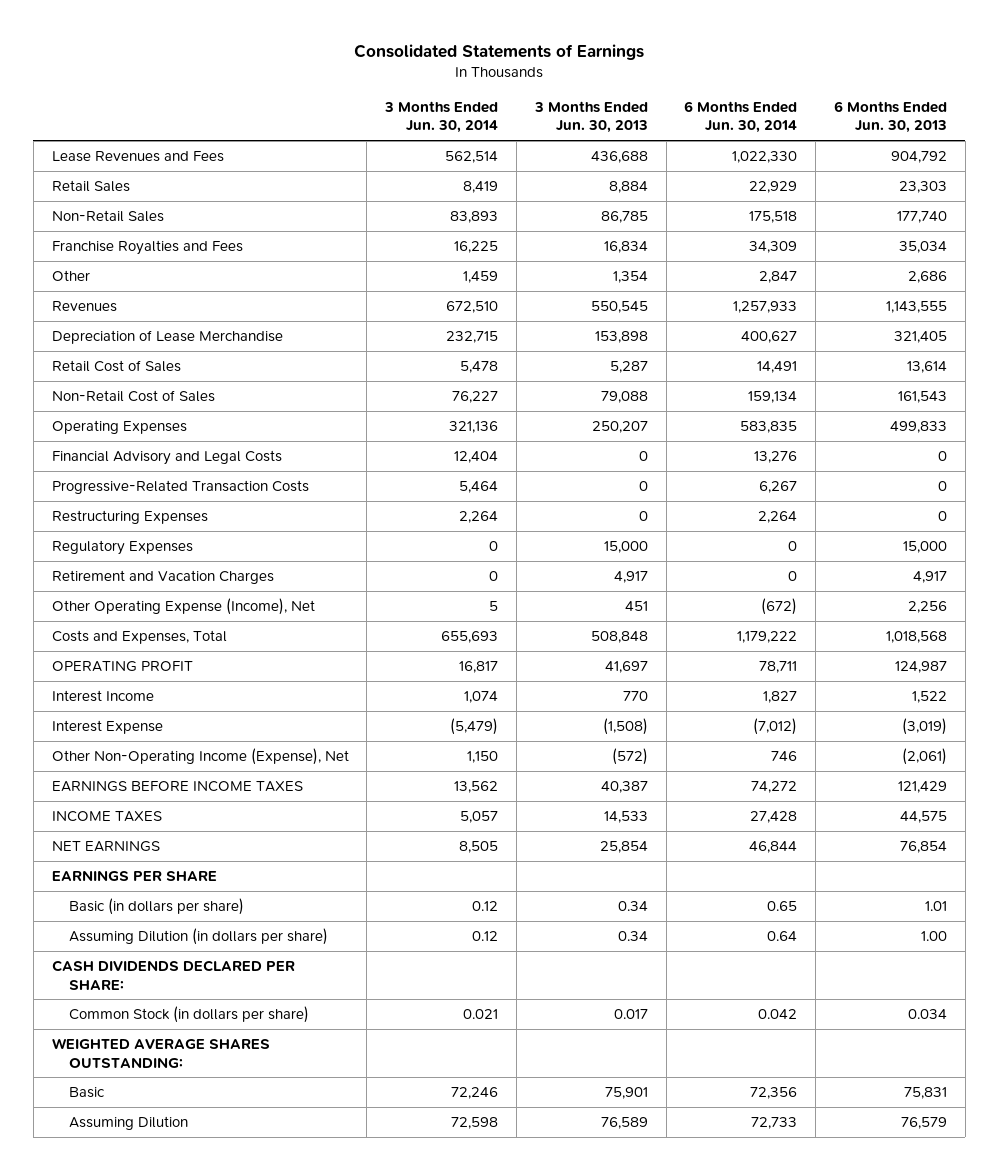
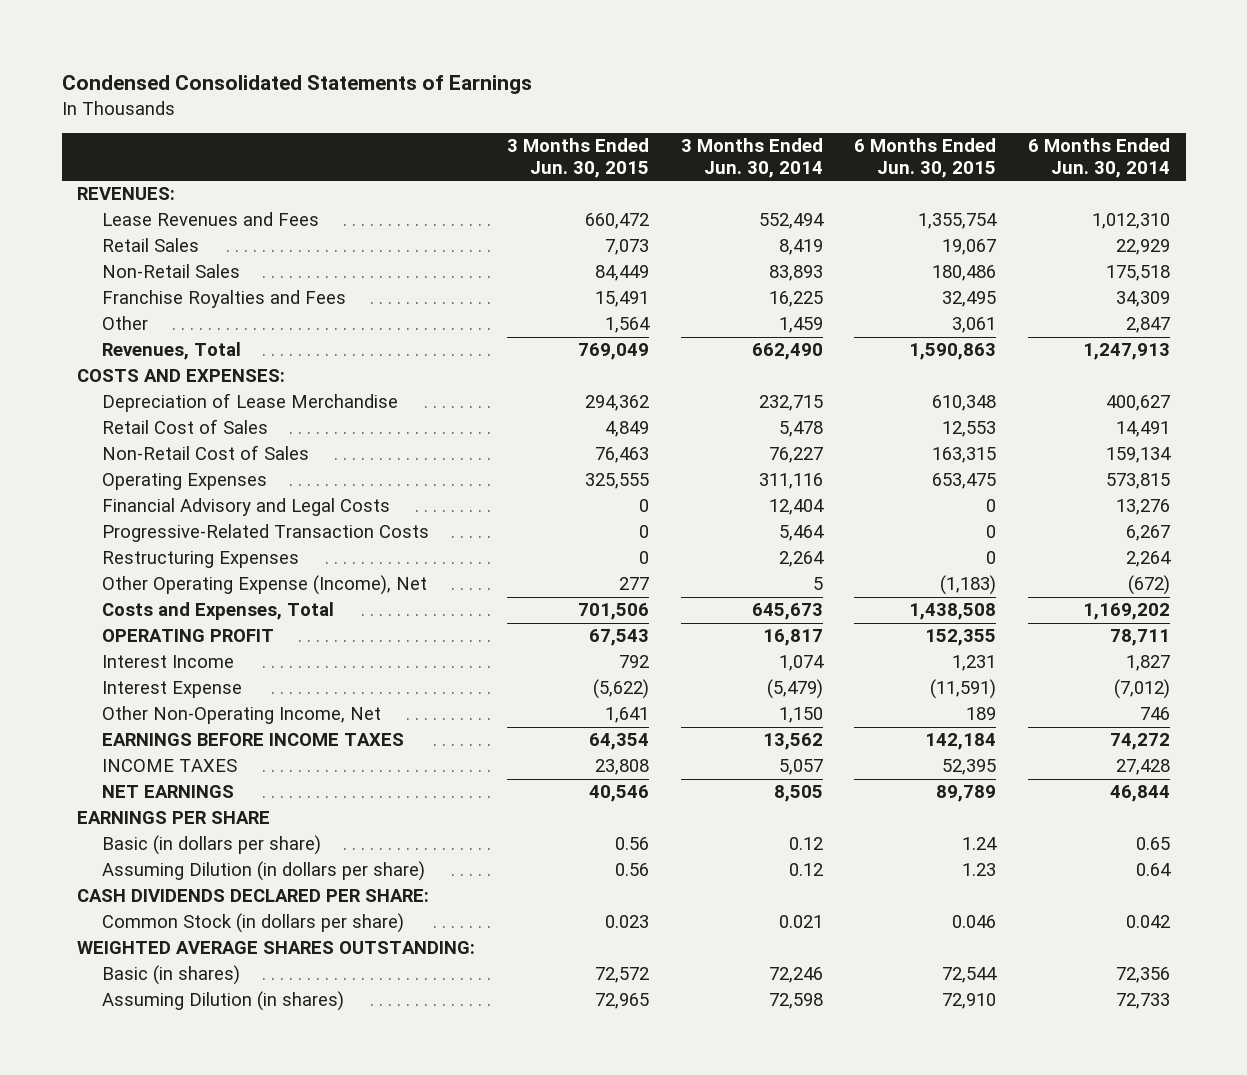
[354,43,645,60] Consolidated Statements of Earnings -> [61,74,532,94] Condensed Consolidated Statements of Earnings
[533,100,648,134] 3 Months Ended Jun. 30, 2013 -> none
[834,100,948,134] 6 Months Ended Jun. 30, 2013 -> none
none -> [507,138,650,178] 3 Months Ended Jun. 30, 2015
none -> [854,138,997,178] 6 Months Ended Jun. 30, 2015
none -> [77,187,176,201] REVENUES:
[445,151,499,164] 562,514 -> [758,213,824,230] 552,494
[732,151,798,164] 1,022,330 -> [1092,213,1171,230] 1,012,310
[51,301,117,313] Revenues -> [101,342,241,361] Revenues, Total
[446,301,499,314] 672,510 -> [751,343,823,361] 662,490
[733,301,798,314] 1,257,933 -> [1083,343,1171,361] 1,247,913
none -> [77,369,286,383] COSTS AND EXPENSES:
[449,421,499,434] 321,136 -> [758,473,823,490] 311,116
[740,421,798,434] 583,835 -> [1106,473,1171,490] 573,815
[51,540,193,556] Regulatory Expenses -> none
[51,570,274,585] Retirement and Vacation Charges -> none
[441,631,499,644] 655,693 -> [751,603,823,621] 645,673
[737,631,798,644] 1,179,222 -> [1083,603,1171,621] 1,169,202
[51,748,349,766] Other Non-Operating Income (Expense), Net -> [101,706,381,725] Other Non-Operating Income, Net
[69,1087,106,1099] Basic -> [101,965,240,986] Basic (in shares)
[69,1116,189,1131] Assuming Dilution -> [101,991,344,1012] Assuming Dilution (in shares)

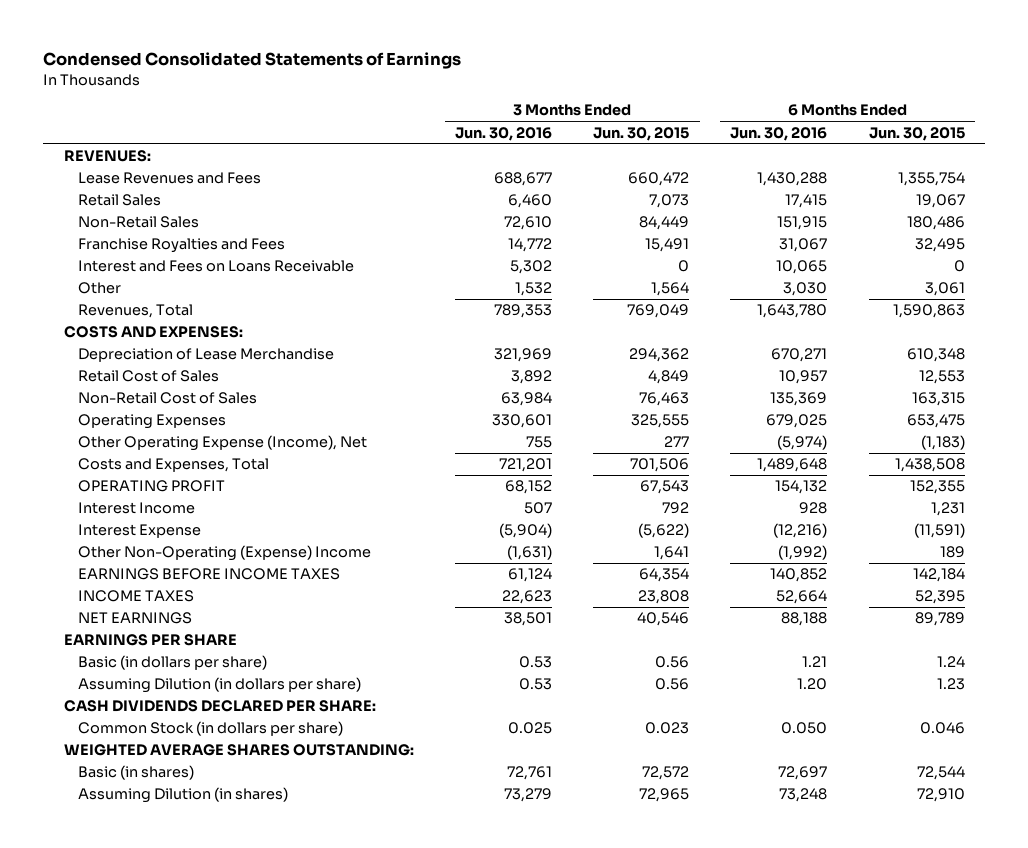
[680,138,823,178] 3 Months Ended Jun. 30, 2014 -> none
[1028,138,1171,178] 6 Months Ended Jun. 30, 2014 -> none
none -> [454,126,552,141] Jun. 30, 2016
none -> [730,126,828,141] Jun. 30, 2016
none -> [78,260,355,273] Interest and Fees on Loans Receivable
[101,498,390,517] Financial Advisory and Legal Costs -> none
[101,524,429,543] Progressive-Related Transaction Costs -> none
[101,551,299,569] Restructuring Expenses -> none
[101,706,381,725] Other Non-Operating Income, Net -> [78,545,372,562] Other Non-Operating (Expense) Income

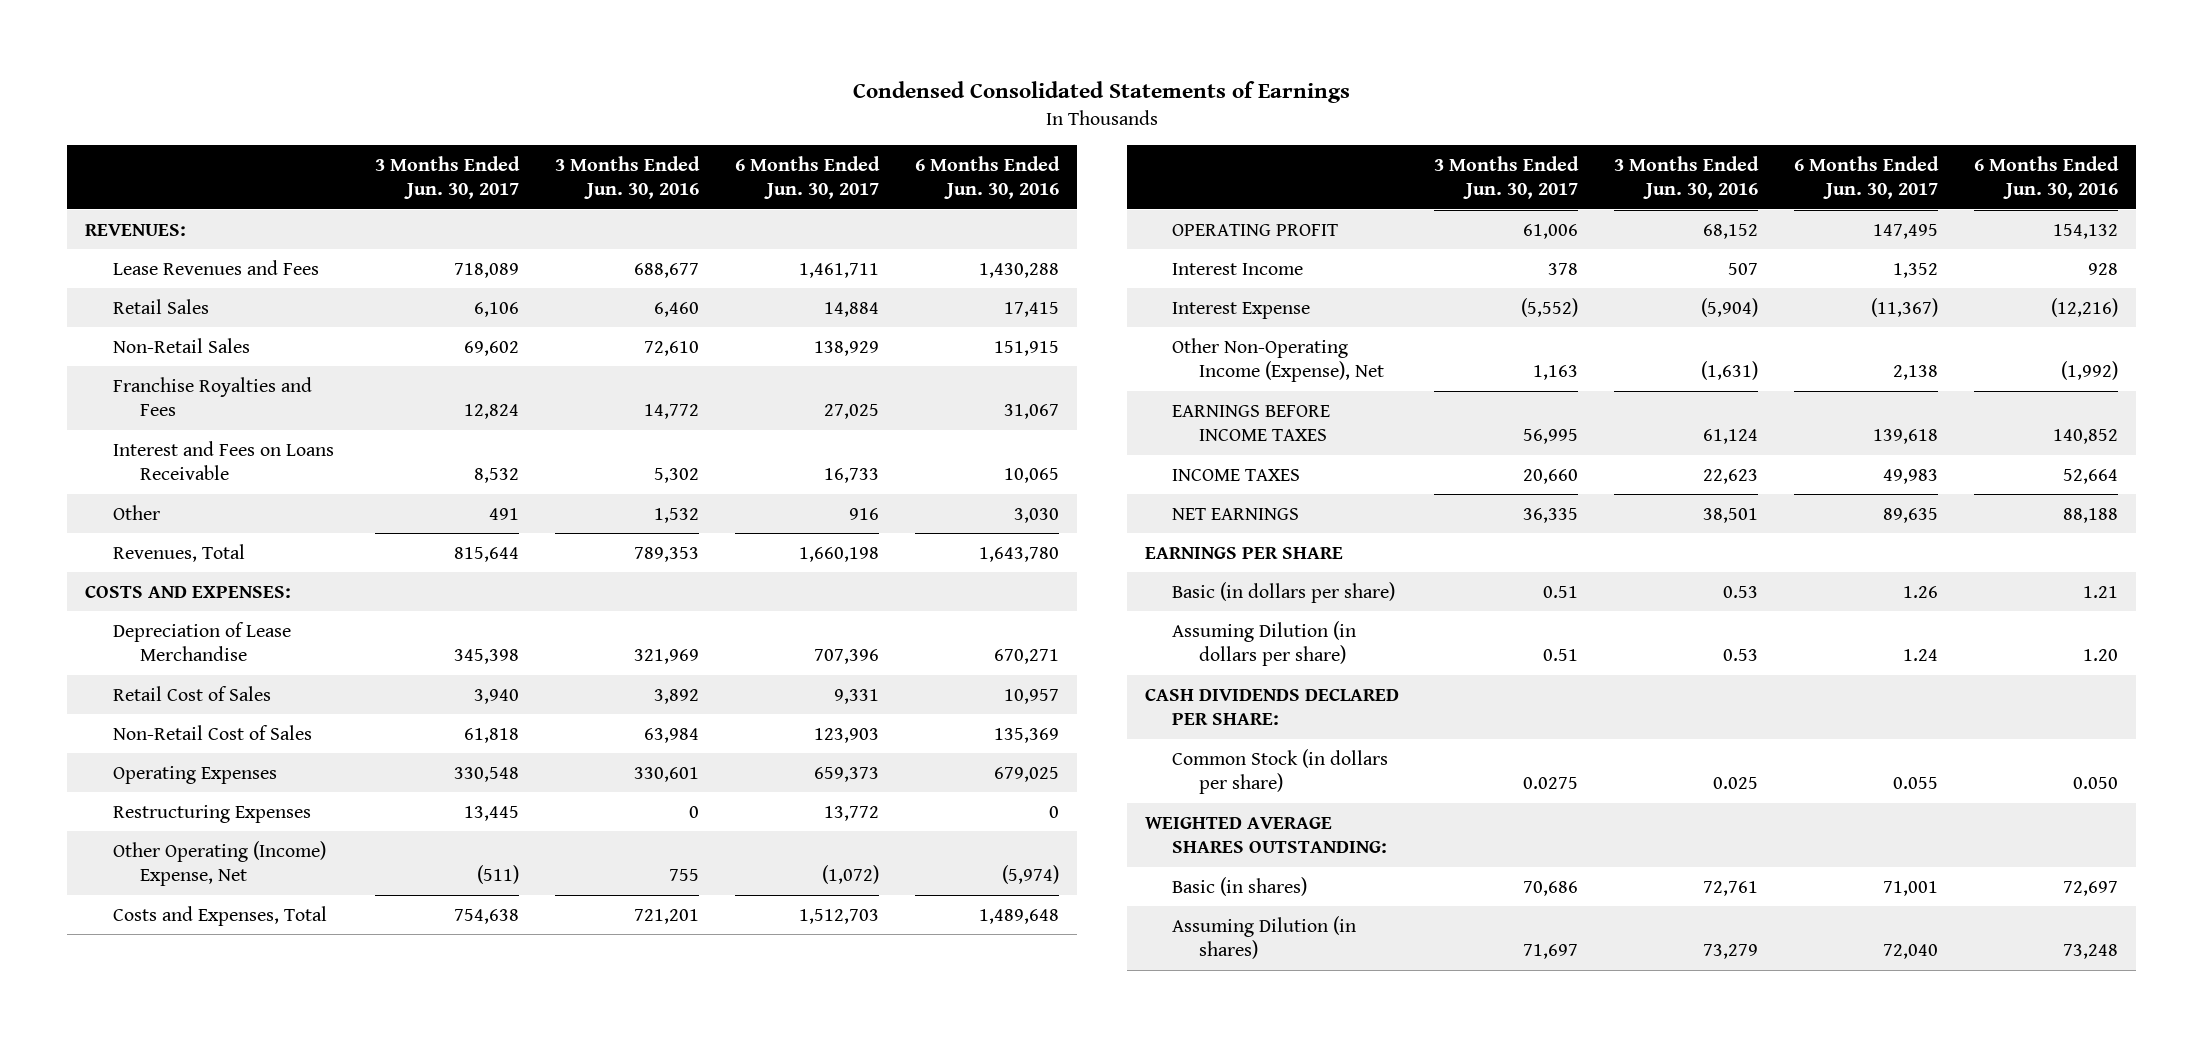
[593,126,690,141] Jun. 30, 2015 -> none
[868,126,965,141] Jun. 30, 2015 -> none
none -> [375,155,521,200] 3 Months Ended Jun. 30, 2017
none -> [735,155,881,200] 6 Months Ended Jun. 30, 2017
none -> [112,804,311,823] Restructuring Expenses
[78,435,368,452] Other Operating Expense (Income), Net -> [112,840,326,887] Other Operating (Income) Expense, Net
[78,545,372,562] Other Non-Operating (Expense) Income -> [1171,337,1385,383] Other Non-Operating Income (Expense), Net

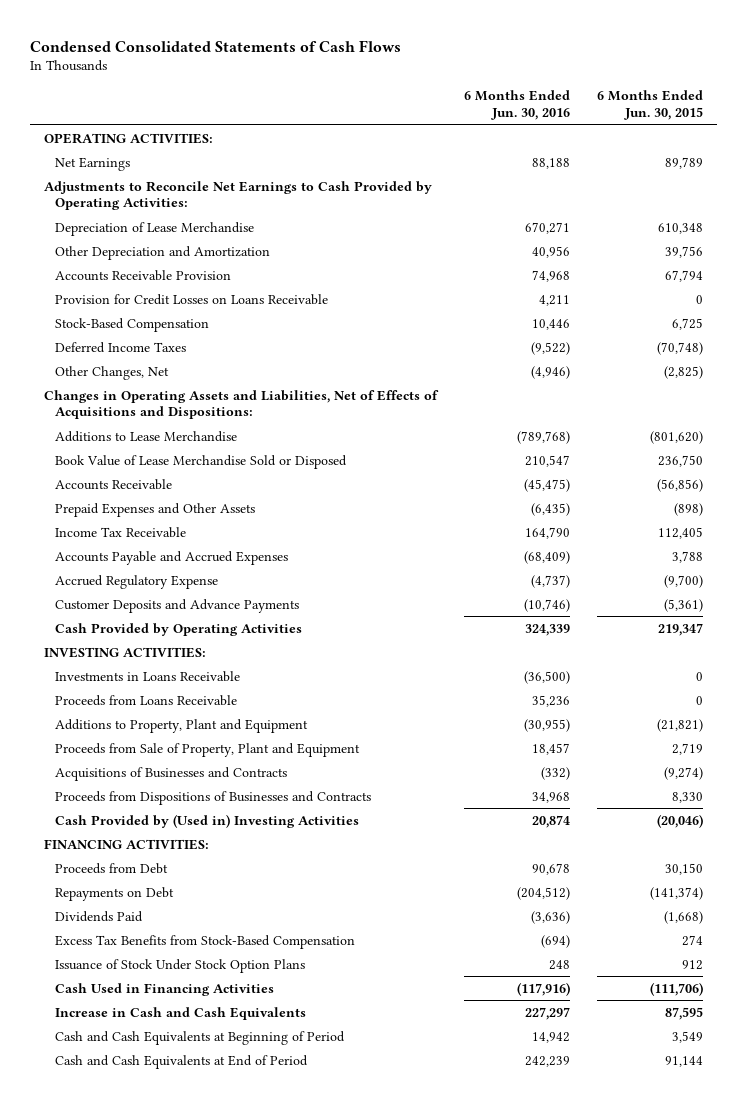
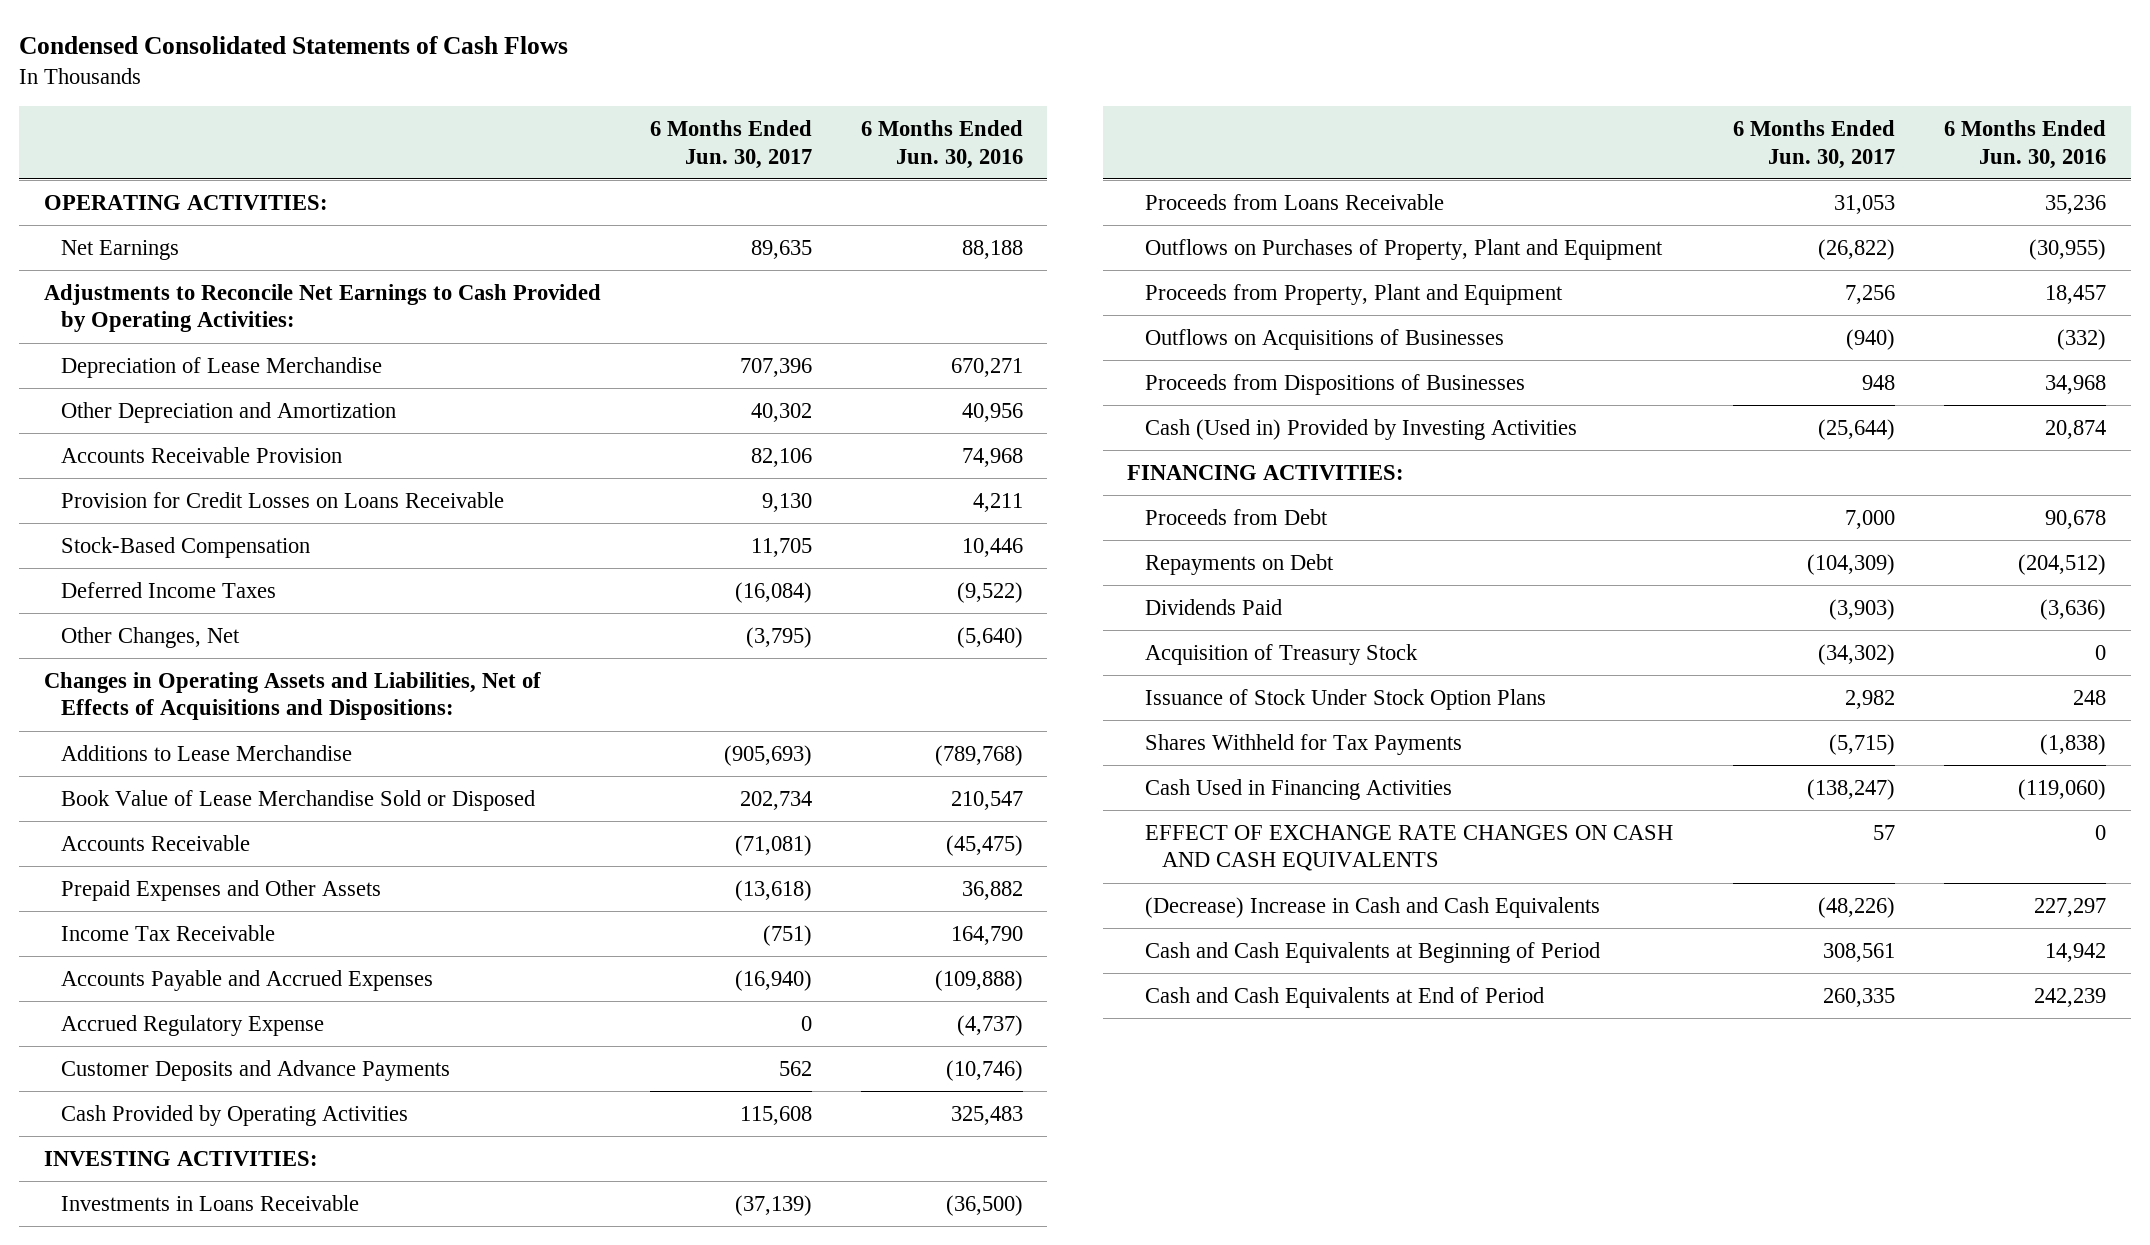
[596,90,703,121] 6 Months Ended Jun. 30, 2015 -> none
none -> [649,120,812,169] 6 Months Ended Jun. 30, 2017
[530,365,570,379] (4,946) -> [956,626,1023,648] (5,640)
[530,502,570,516] (6,435) -> [961,880,1023,900] 36,882
[523,550,570,564] (68,409) -> [934,969,1023,991] (109,888)
[524,623,570,636] 324,339 -> [950,1105,1023,1125] 325,483
[54,718,308,733] Additions to Property, Plant and Equipment -> [1144,238,1663,260] Outflows on Purchases of Property, Plant and Equipment
[54,742,360,757] Proceeds from Sale of Property, Plant and Equipment -> [1144,283,1563,305] Proceeds from Property, Plant and Equipment
[54,766,287,781] Acquisitions of Businesses and Contracts -> [1144,328,1504,350] Outflows on Acquisitions of Businesses
[54,790,371,805] Proceeds from Dispositions of Businesses and Contracts -> [1144,373,1525,395] Proceeds from Dispositions of Businesses
[54,813,359,828] Cash Provided by (Used in) Investing Activities -> [1144,418,1577,440] Cash (Used in) Provided by Investing Activities
[54,934,355,949] Excess Tax Benefits from Stock-Based Compensation -> none
none -> [1144,643,1418,665] Acquisition of Treasury Stock
none -> [1144,733,1462,755] Shares Withheld for Tax Payments
[516,981,570,996] (117,916) -> [2018,778,2107,800] (119,060)
none -> [1144,824,1673,872] EFFECT OF EXCHANGE RATE CHANGES ON CASH AND CASH EQUIVALENTS
[54,1006,306,1020] Increase in Cash and Cash Equivalents -> [1144,896,1600,918] (Decrease) Increase in Cash and Cash Equivalents

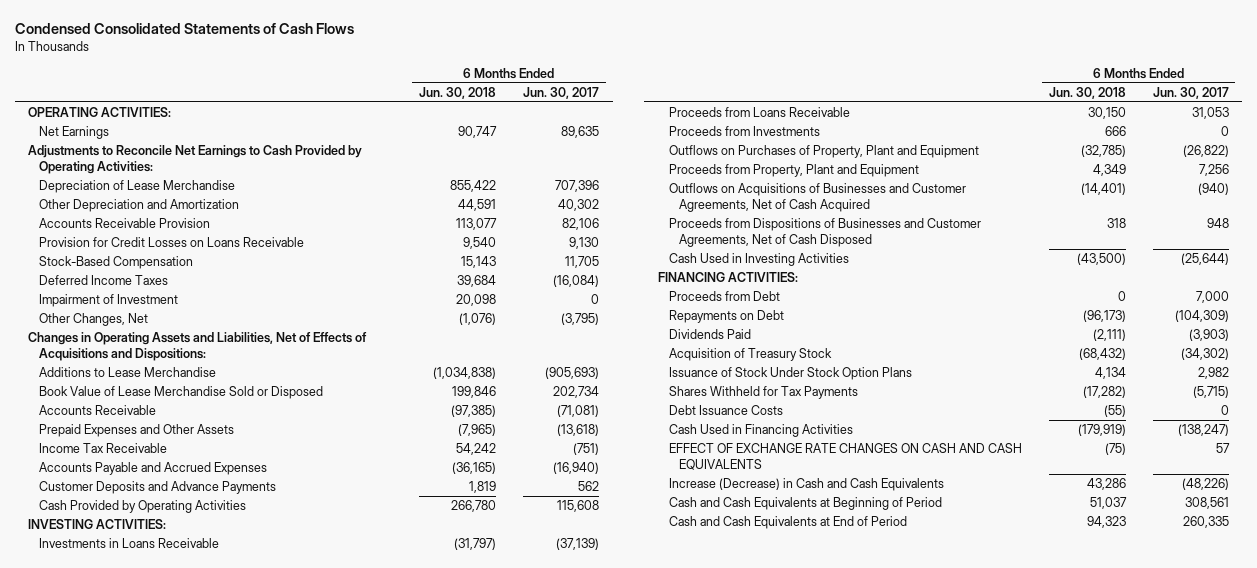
[860,120,1023,169] 6 Months Ended Jun. 30, 2016 -> none
none -> [419,86,497,99] Jun. 30, 2018
none -> [39,294,179,308] Impairment of Investment
[61,1014,325,1036] Accrued Regulatory Expense -> none
none -> [668,126,820,137] Proceeds from Investments
[1144,328,1504,350] Outflows on Acquisitions of Businesses -> none
none -> [668,183,966,212] Outflows on Acquisitions of Businesses and Customer Agreements, Net of Cash Acquired
[1144,373,1525,395] Proceeds from Dispositions of Businesses -> [668,218,981,247] Proceeds from Dispositions of Businesses and Customer Agreements, Net of Cash Disposed
[1144,418,1577,440] Cash (Used in) Provided by Investing Activities -> [668,253,849,267] Cash Used in Investing Activities
none -> [668,405,783,416] Debt Issuance Costs
[1144,896,1600,918] (Decrease) Increase in Cash and Cash Equivalents -> [668,478,944,492] Increase (Decrease) in Cash and Cash Equivalents

